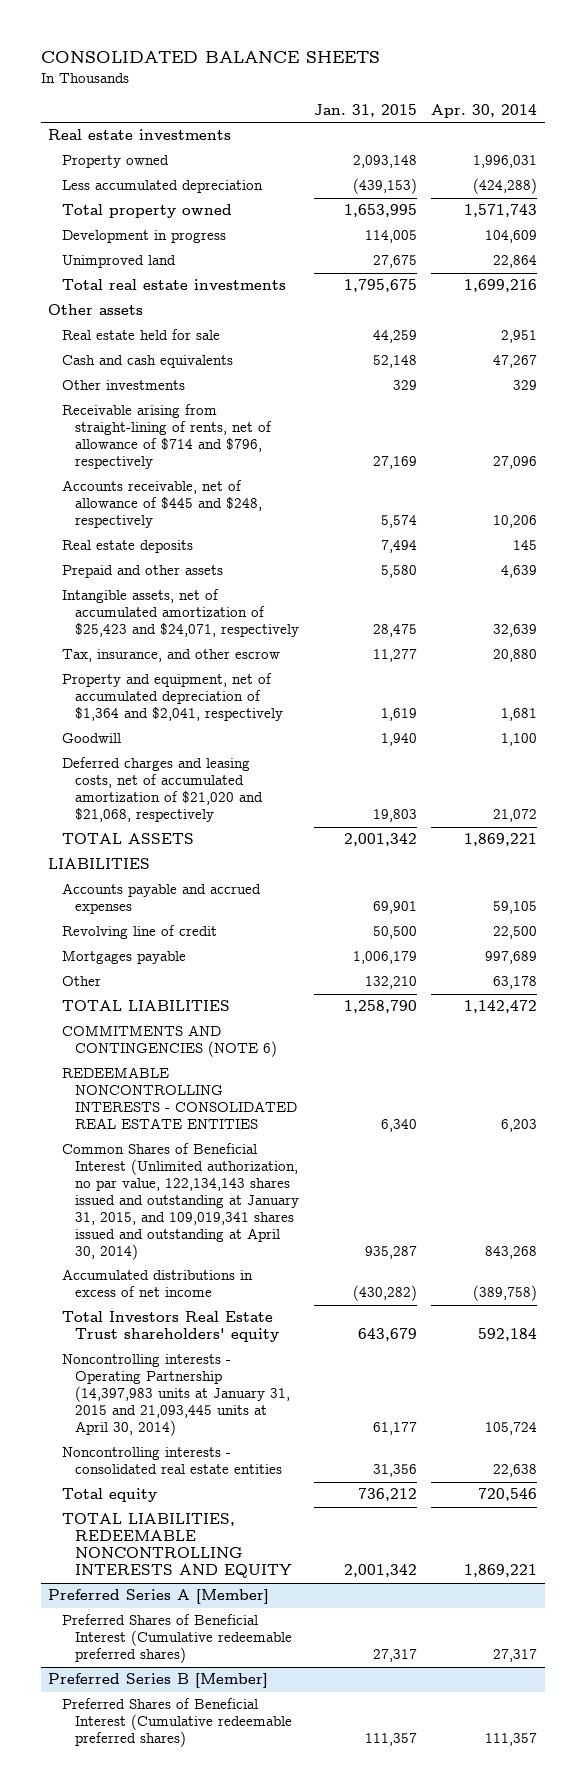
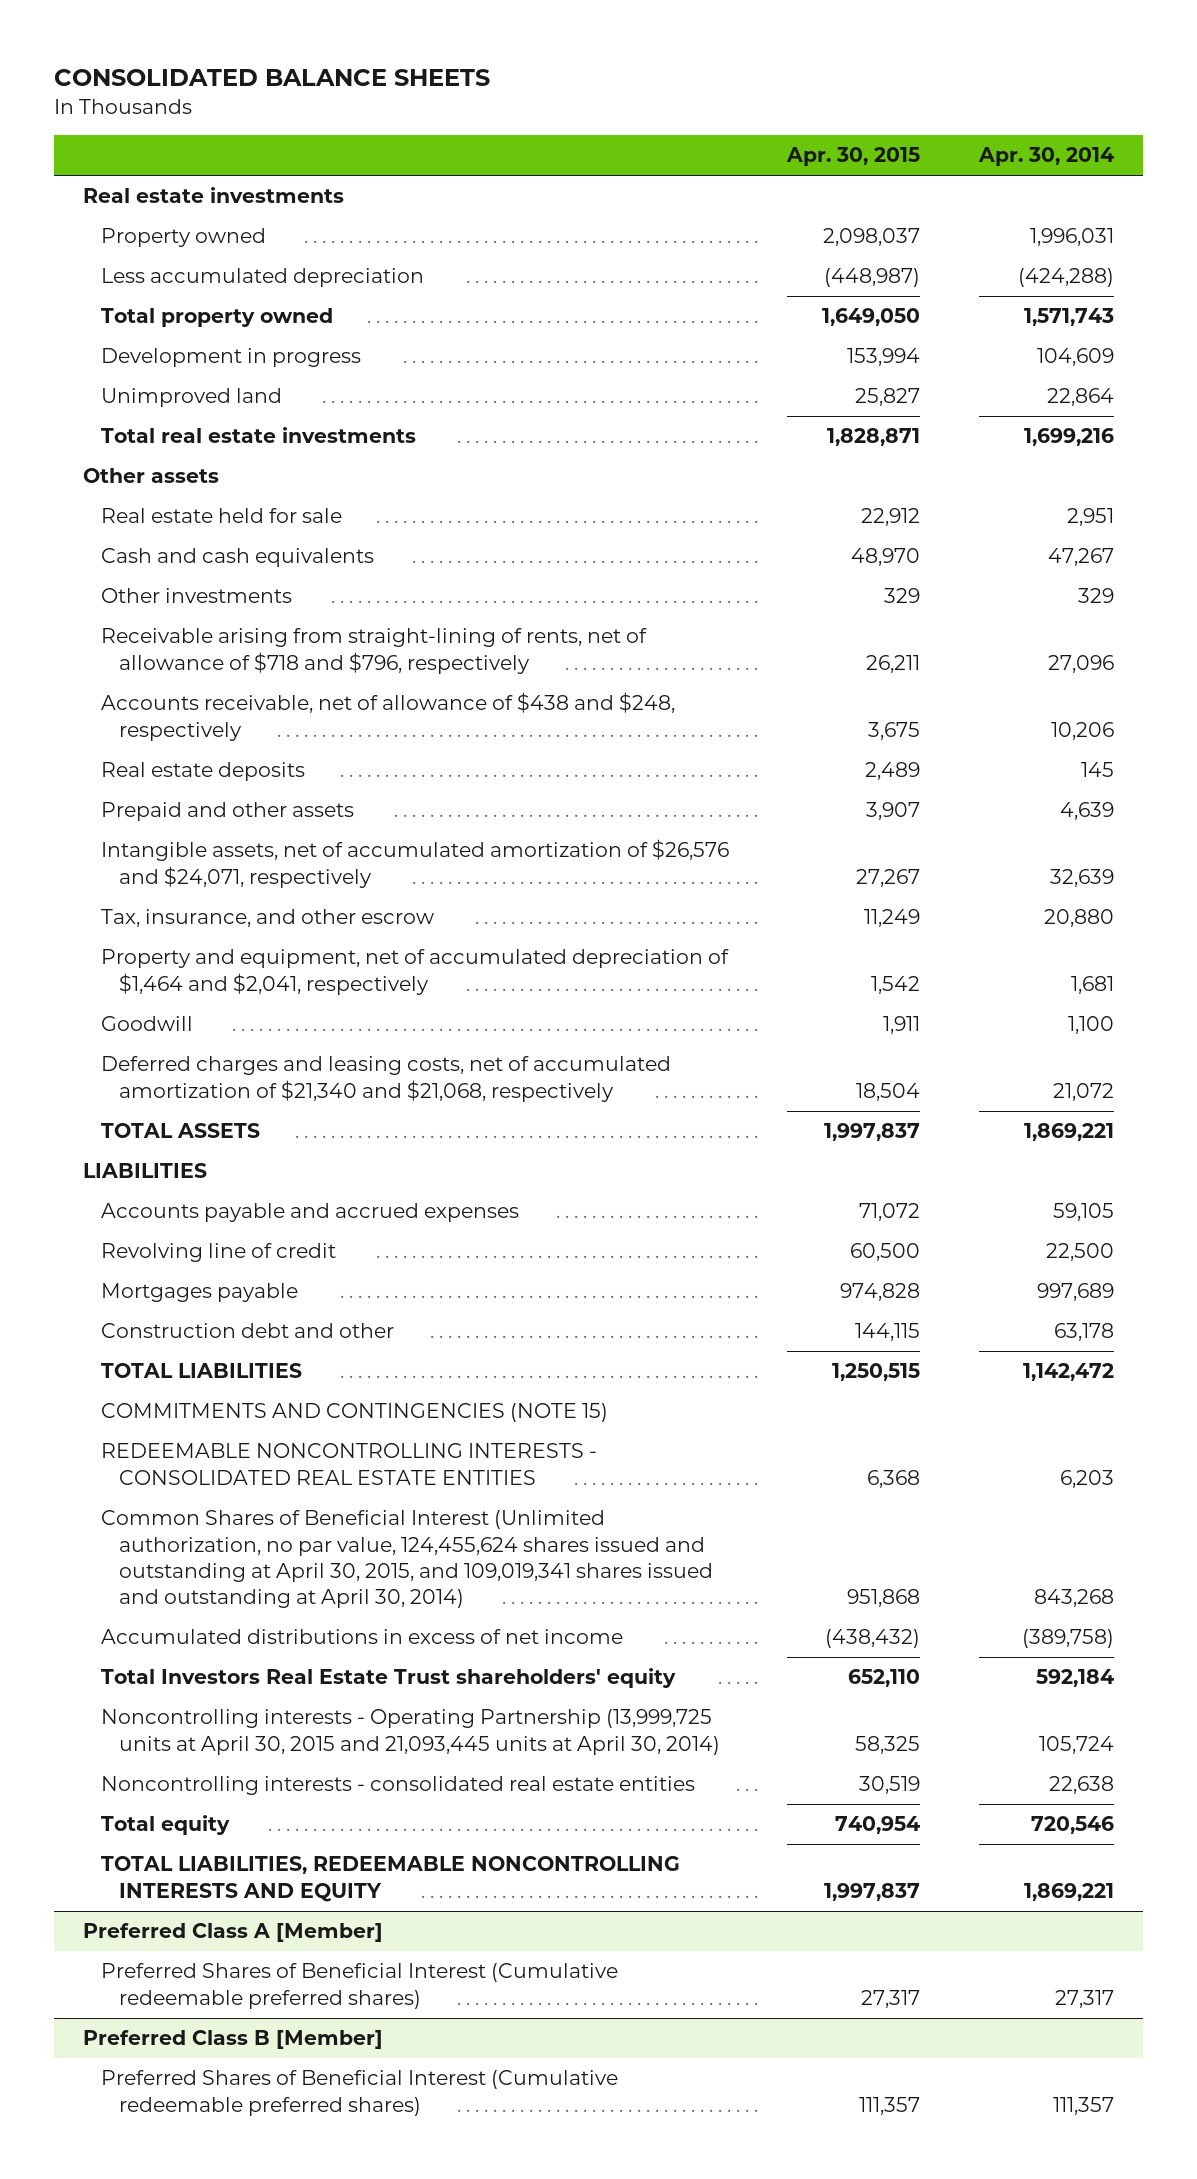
[313,103,417,117] Jan. 31, 2015 -> none
none -> [786,147,921,167] Apr. 30, 2015
[61,404,272,470] Receivable arising from straight-lining of rents, net of allowance of $714 and $796, respectively -> [101,628,648,674] Receivable arising from straight-lining of rents, net of allowance of $718 and $796, respectively
[61,480,262,529] Accounts receivable, net of allowance of $445 and $248, respectively -> [101,692,676,741] Accounts receivable, net of allowance of $438 and $248, respectively
[61,589,299,638] Intangible assets, net of accumulated amortization of $25,423 and $24,071, respectively -> [101,839,730,888] Intangible assets, net of accumulated amortization of $26,576 and $24,071, respectively
[61,673,283,722] Property and equipment, net of accumulated depreciation of $1,364 and $2,041, respectively -> [101,949,730,995] Property and equipment, net of accumulated depreciation of $1,464 and $2,041, respectively
[61,757,263,823] Deferred charges and leasing costs, net of accumulated amortization of $21,020 and $21,068, respectively -> [101,1056,672,1102] Deferred charges and leasing costs, net of accumulated amortization of $21,340 and $21,068, respectively
[61,976,101,987] Other -> [101,1323,395,1339] Construction debt and other
[61,1025,277,1058] COMMITMENTS AND CONTINGENCIES (NOTE 6) -> [101,1403,609,1423] COMMITMENTS AND CONTINGENCIES (NOTE 15)
[61,1143,299,1260] Common Shares of Beneficial Interest (Unlimited authorization, no par value, 122,134,143 shares issued and outstanding at January 31, 2015, and 109,019,341 shares issued and outstanding at April 30, 2014) -> [101,1510,714,1609] Common Shares of Beneficial Interest (Unlimited authorization, no par value, 124,455,624 shares issued and outstanding at April 30, 2015, and 109,019,341 shares issued and outstanding at April 30, 2014)
[61,1354,290,1437] Noncontrolling interests - Operating Partnership (14,397,983 units at January 31, 2015 and 21,093,445 units at April 30, 2014) -> [101,1709,721,1755] Noncontrolling interests - Operating Partnership (13,999,725 units at April 30, 2015 and 21,093,445 units at April 30, 2014)
[48,1589,270,1605] Preferred Series A [Member] -> [83,1923,384,1943] Preferred Class A [Member]
[48,1673,269,1689] Preferred Series B [Member] -> [83,2030,384,2050] Preferred Class B [Member]

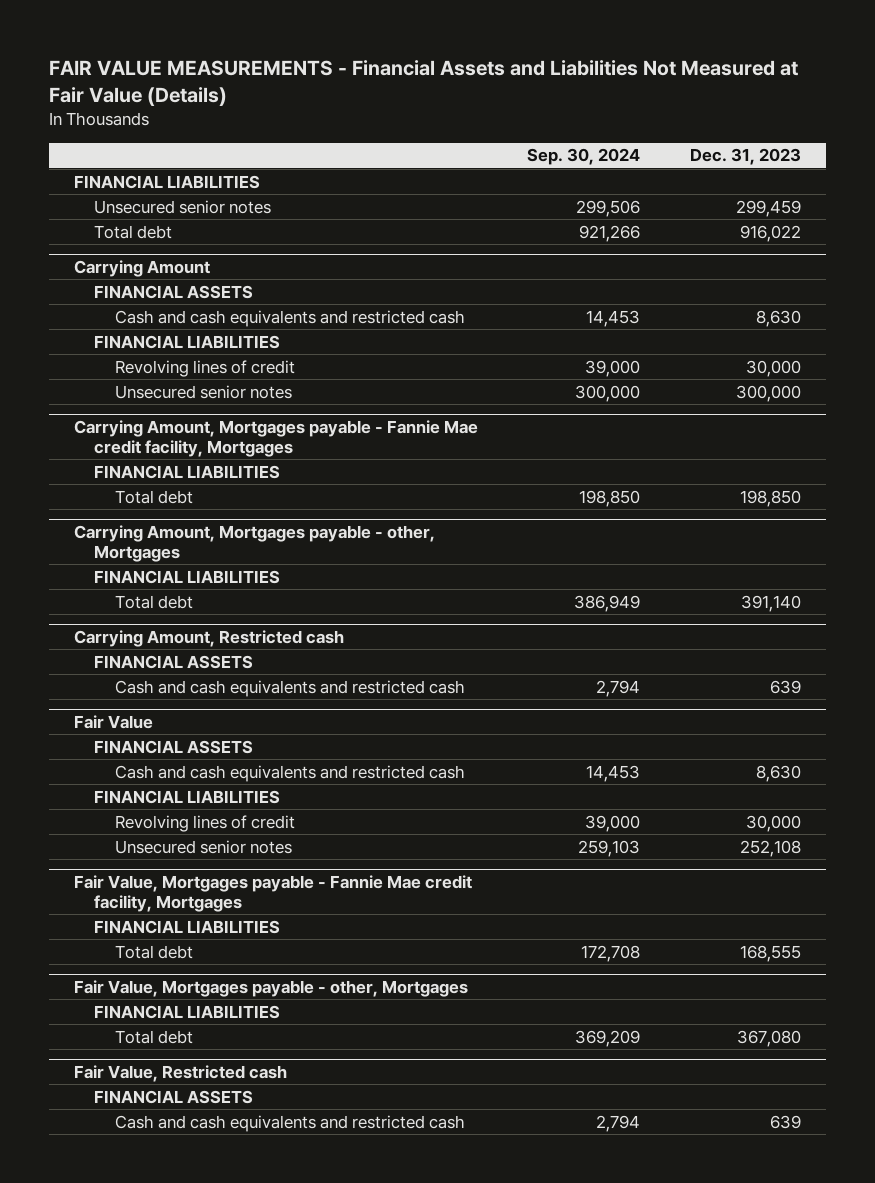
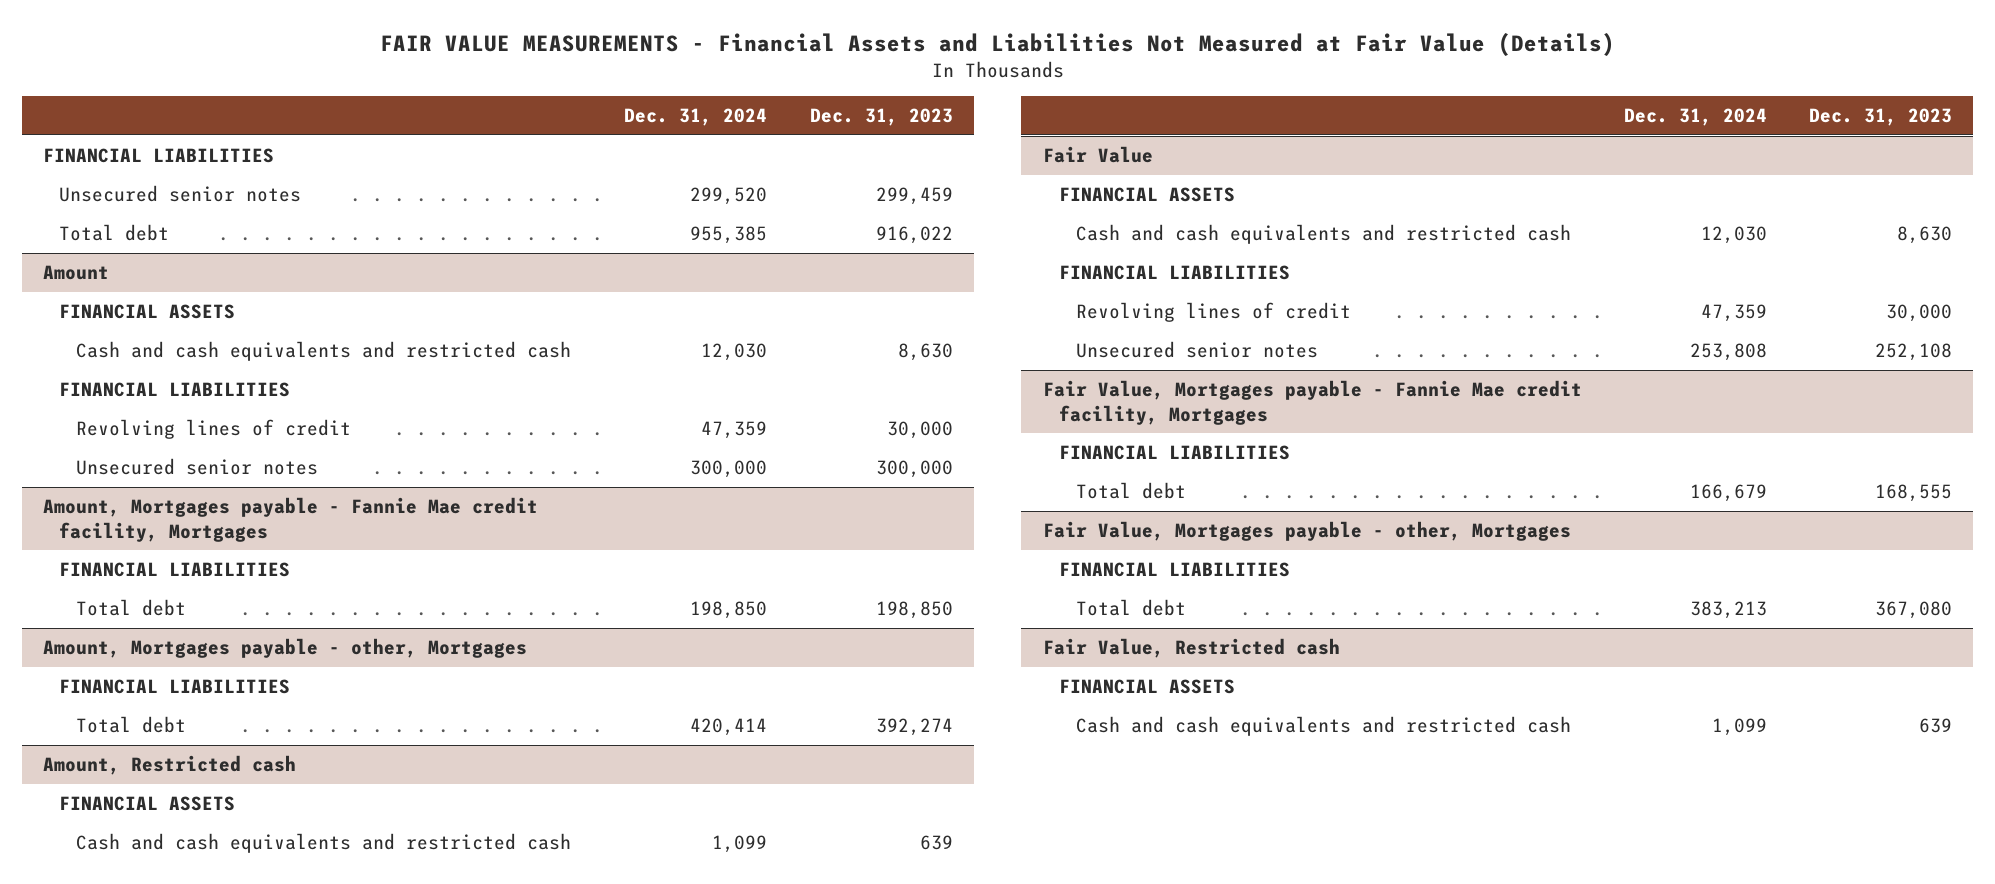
[527,148,641,166] Sep. 30, 2024 -> none
none -> [624,108,768,127] Dec. 31, 2024
[73,259,210,277] Carrying Amount -> [42,265,109,281] Amount
[73,419,478,457] Carrying Amount, Mortgages payable - Fannie Mae credit facility, Mortgages -> [42,497,538,542] Amount, Mortgages payable - Fannie Mae credit facility, Mortgages
[73,524,435,562] Carrying Amount, Mortgages payable - other, Mortgages -> [42,638,527,659] Amount, Mortgages payable - other, Mortgages
[741,594,802,612] 391,140 -> [875,718,953,737] 392,274
[73,629,344,647] Carrying Amount, Restricted cash -> [42,755,296,776] Amount, Restricted cash

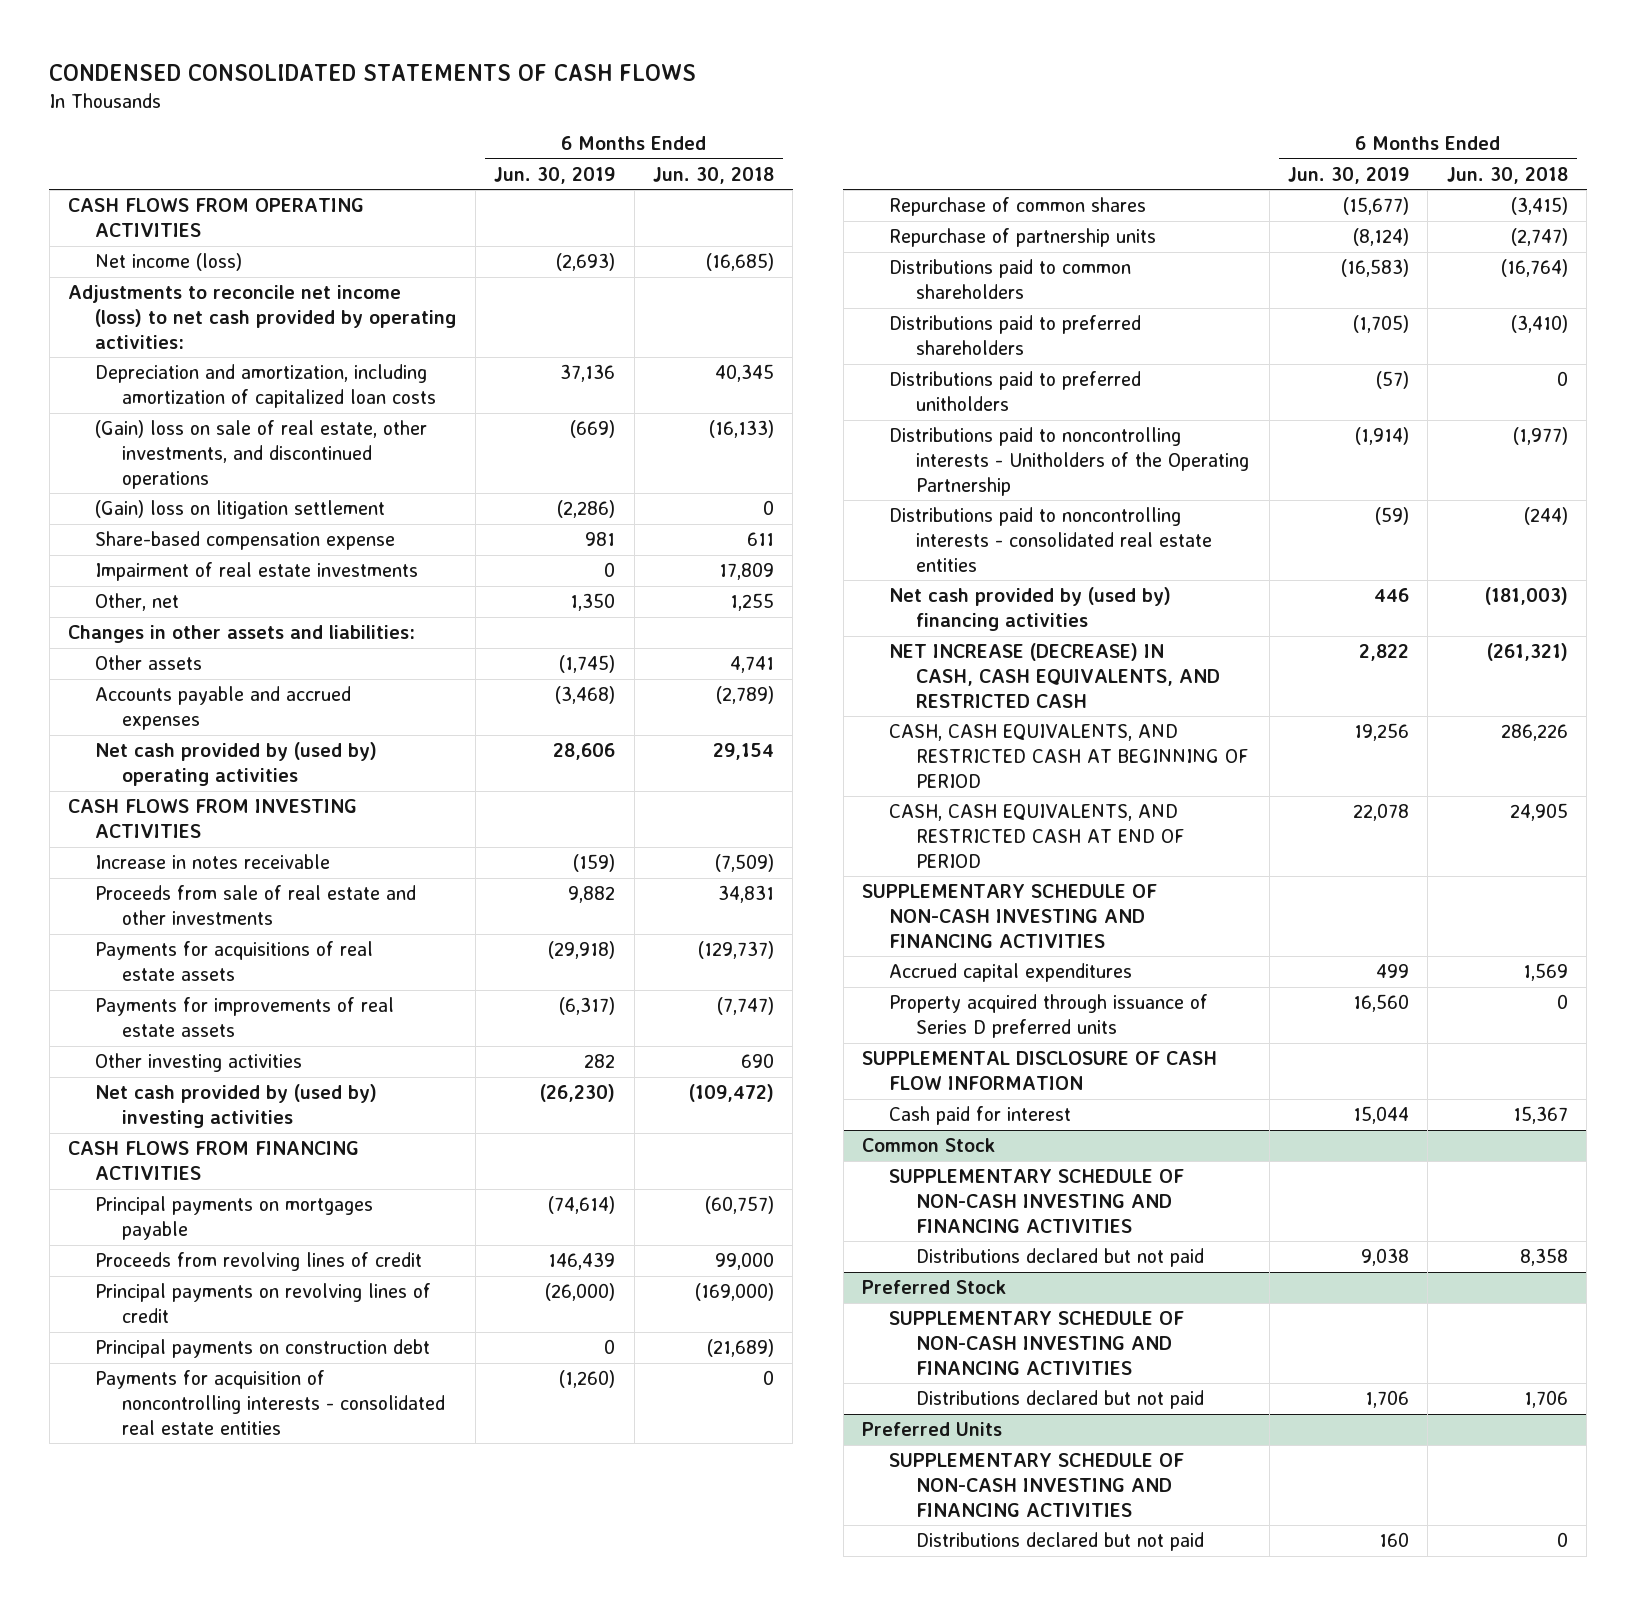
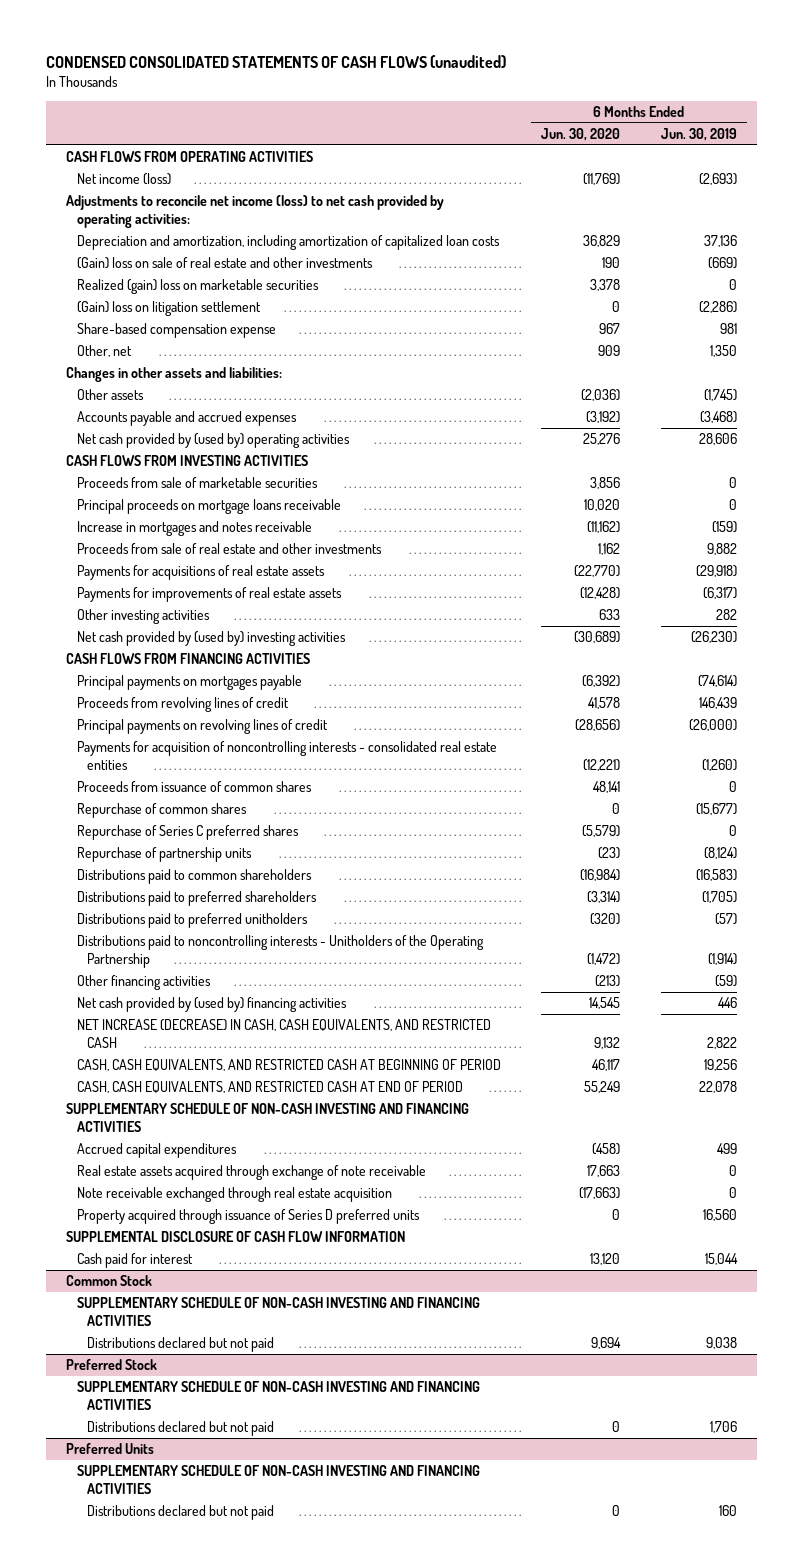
[49,63,697,81] CONDENSED CONSOLIDATED STATEMENTS OF CASH FLOWS -> [46,54,507,68] CONDENSED CONSOLIDATED STATEMENTS OF CASH FLOWS (unaudited)
[653,166,775,184] Jun. 30, 2018 -> none
none -> [541,128,621,142] Jun. 30, 2020
[95,420,428,489] (Gain) loss on sale of real estate, other investments, and discontinued operations -> [76,257,373,270] (Gain) loss on sale of real estate and other investments
none -> [76,279,319,295] Realized (gain) loss on marketable securities
[95,562,419,582] Impairment of real estate investments -> none
none -> [76,477,318,489] Proceeds from sale of marketable securities
none -> [76,499,341,515] Principal proceeds on mortgage loans receivable
[95,854,331,870] Increase in notes receivable -> [76,521,312,537] Increase in mortgages and notes receivable
[95,1339,431,1359] Principal payments on construction debt -> none
none -> [76,781,312,793] Proceeds from issuance of common shares
none -> [76,825,299,841] Repurchase of Series C preferred shares
[889,507,1212,572] Distributions paid to noncontrolling interests - consolidated real estate entities -> none
none -> [76,975,211,991] Other financing activities
none -> [76,1165,426,1181] Real estate assets acquired through exchange of note receivable
none -> [76,1187,392,1203] Note receivable exchanged through real estate acquisition

